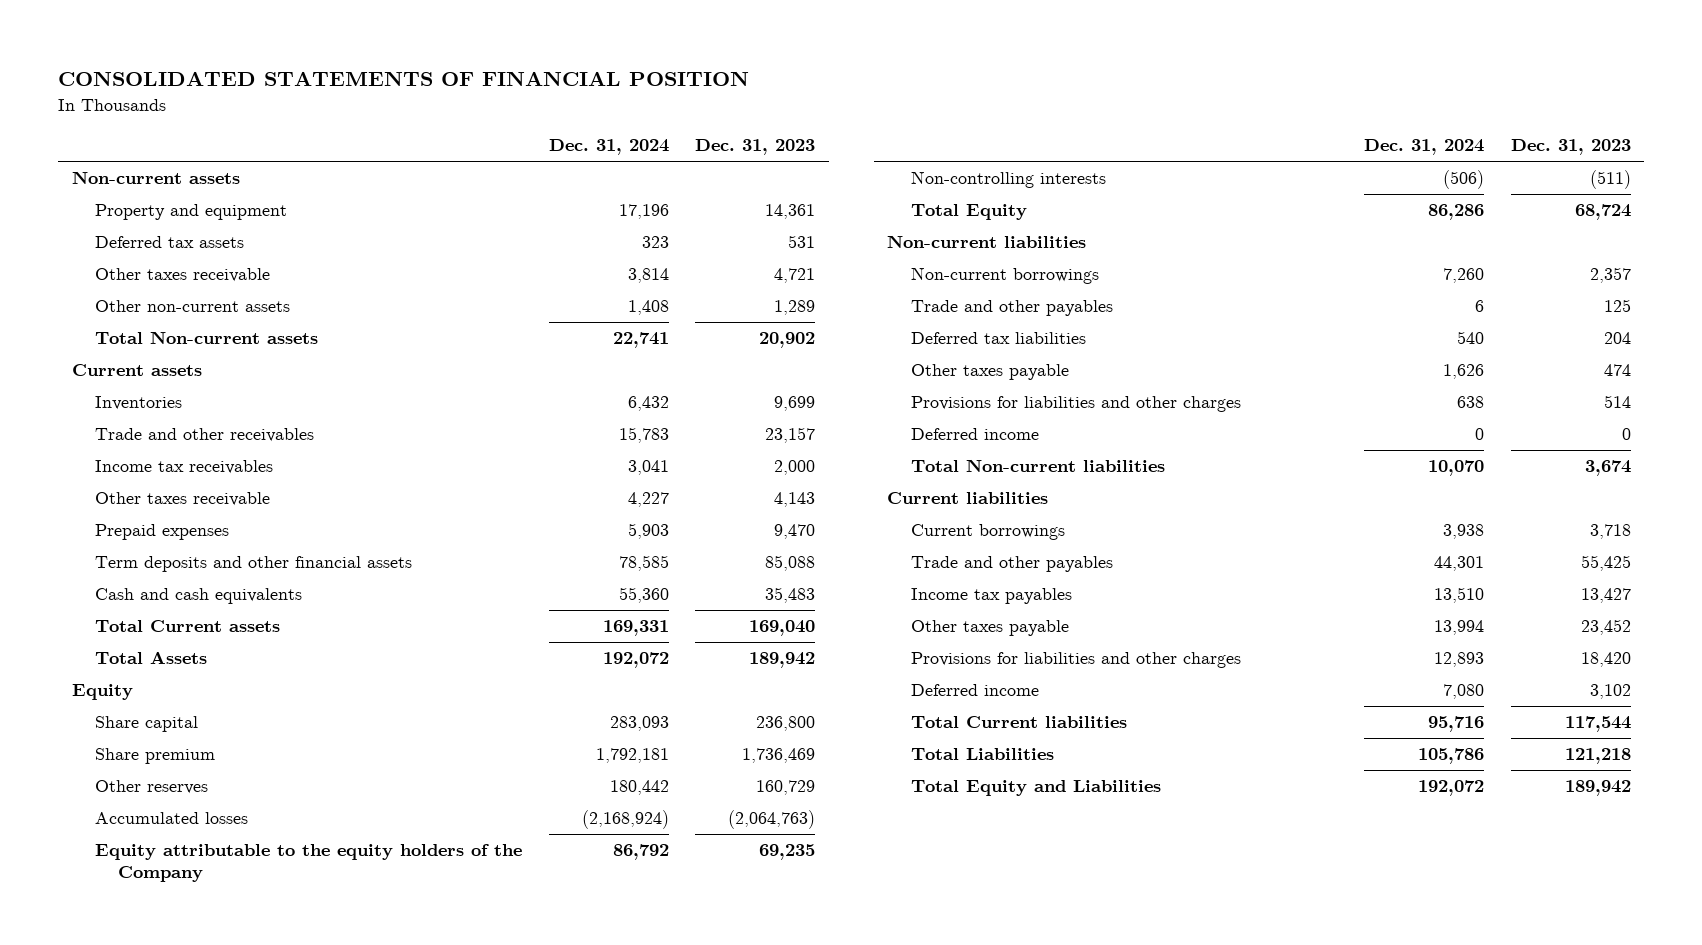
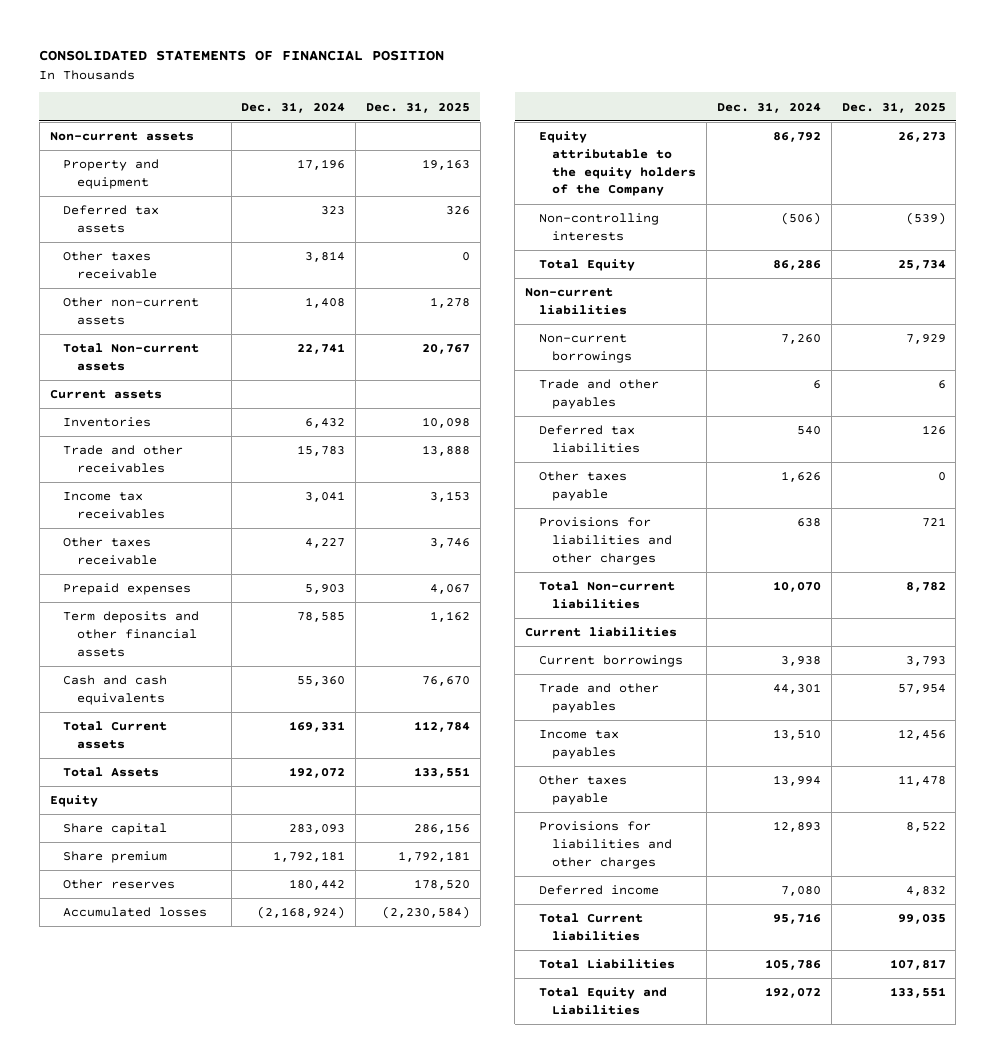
[695,139,816,156] Dec. 31, 2023 -> none
none -> [366,101,471,113] Dec. 31, 2025
[910,428,1039,441] Deferred income -> none

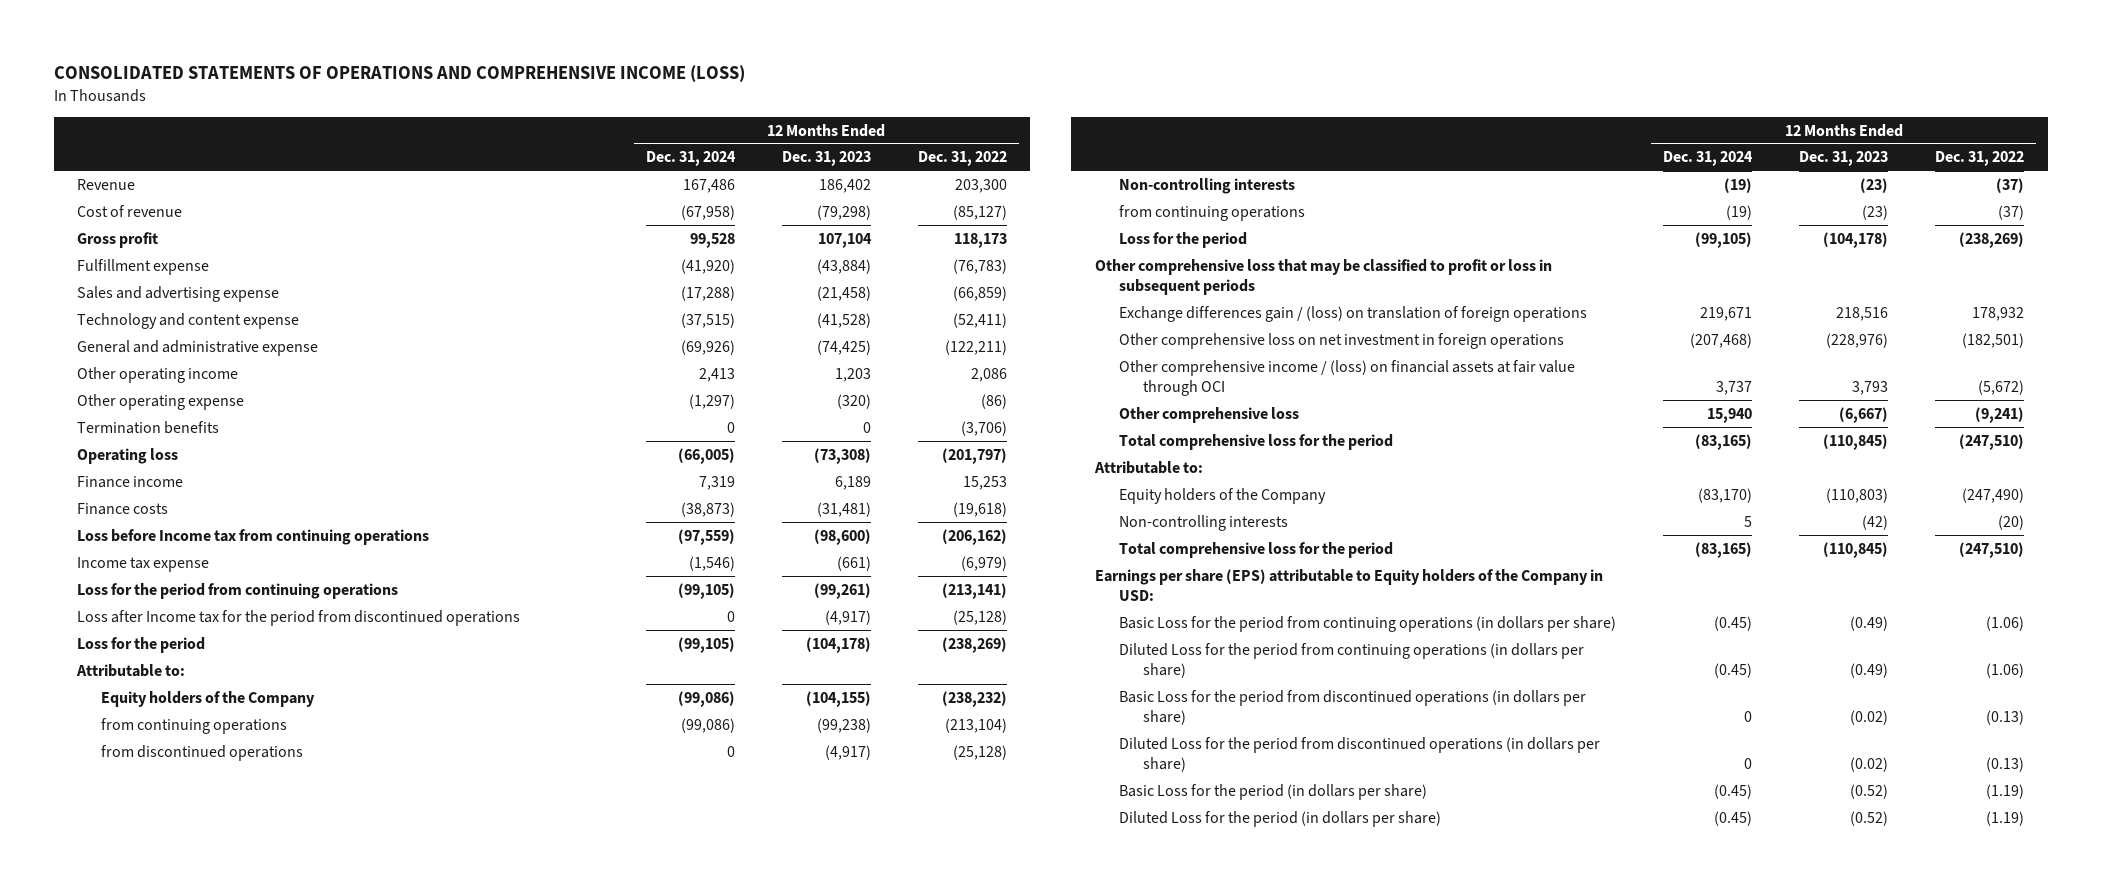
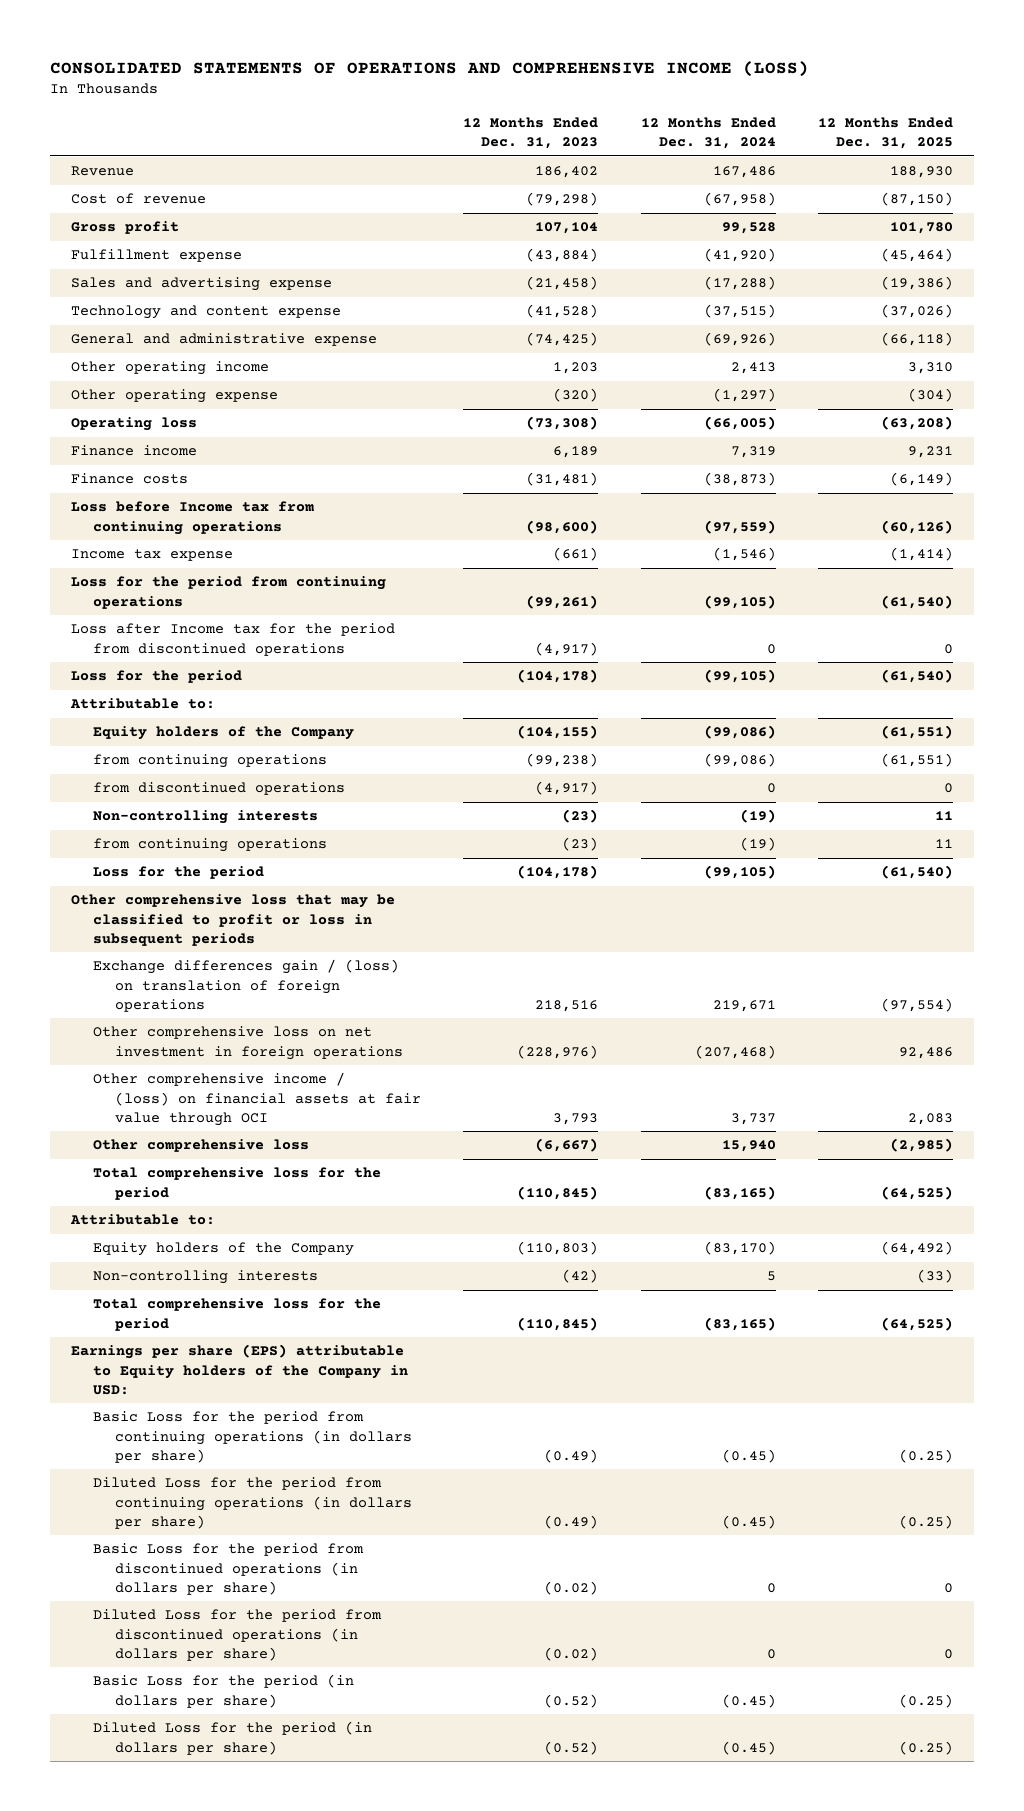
[917,151,1007,167] Dec. 31, 2022 -> none
none -> [817,116,953,150] 12 Months Ended Dec. 31, 2025
[77,420,220,434] Termination benefits -> none

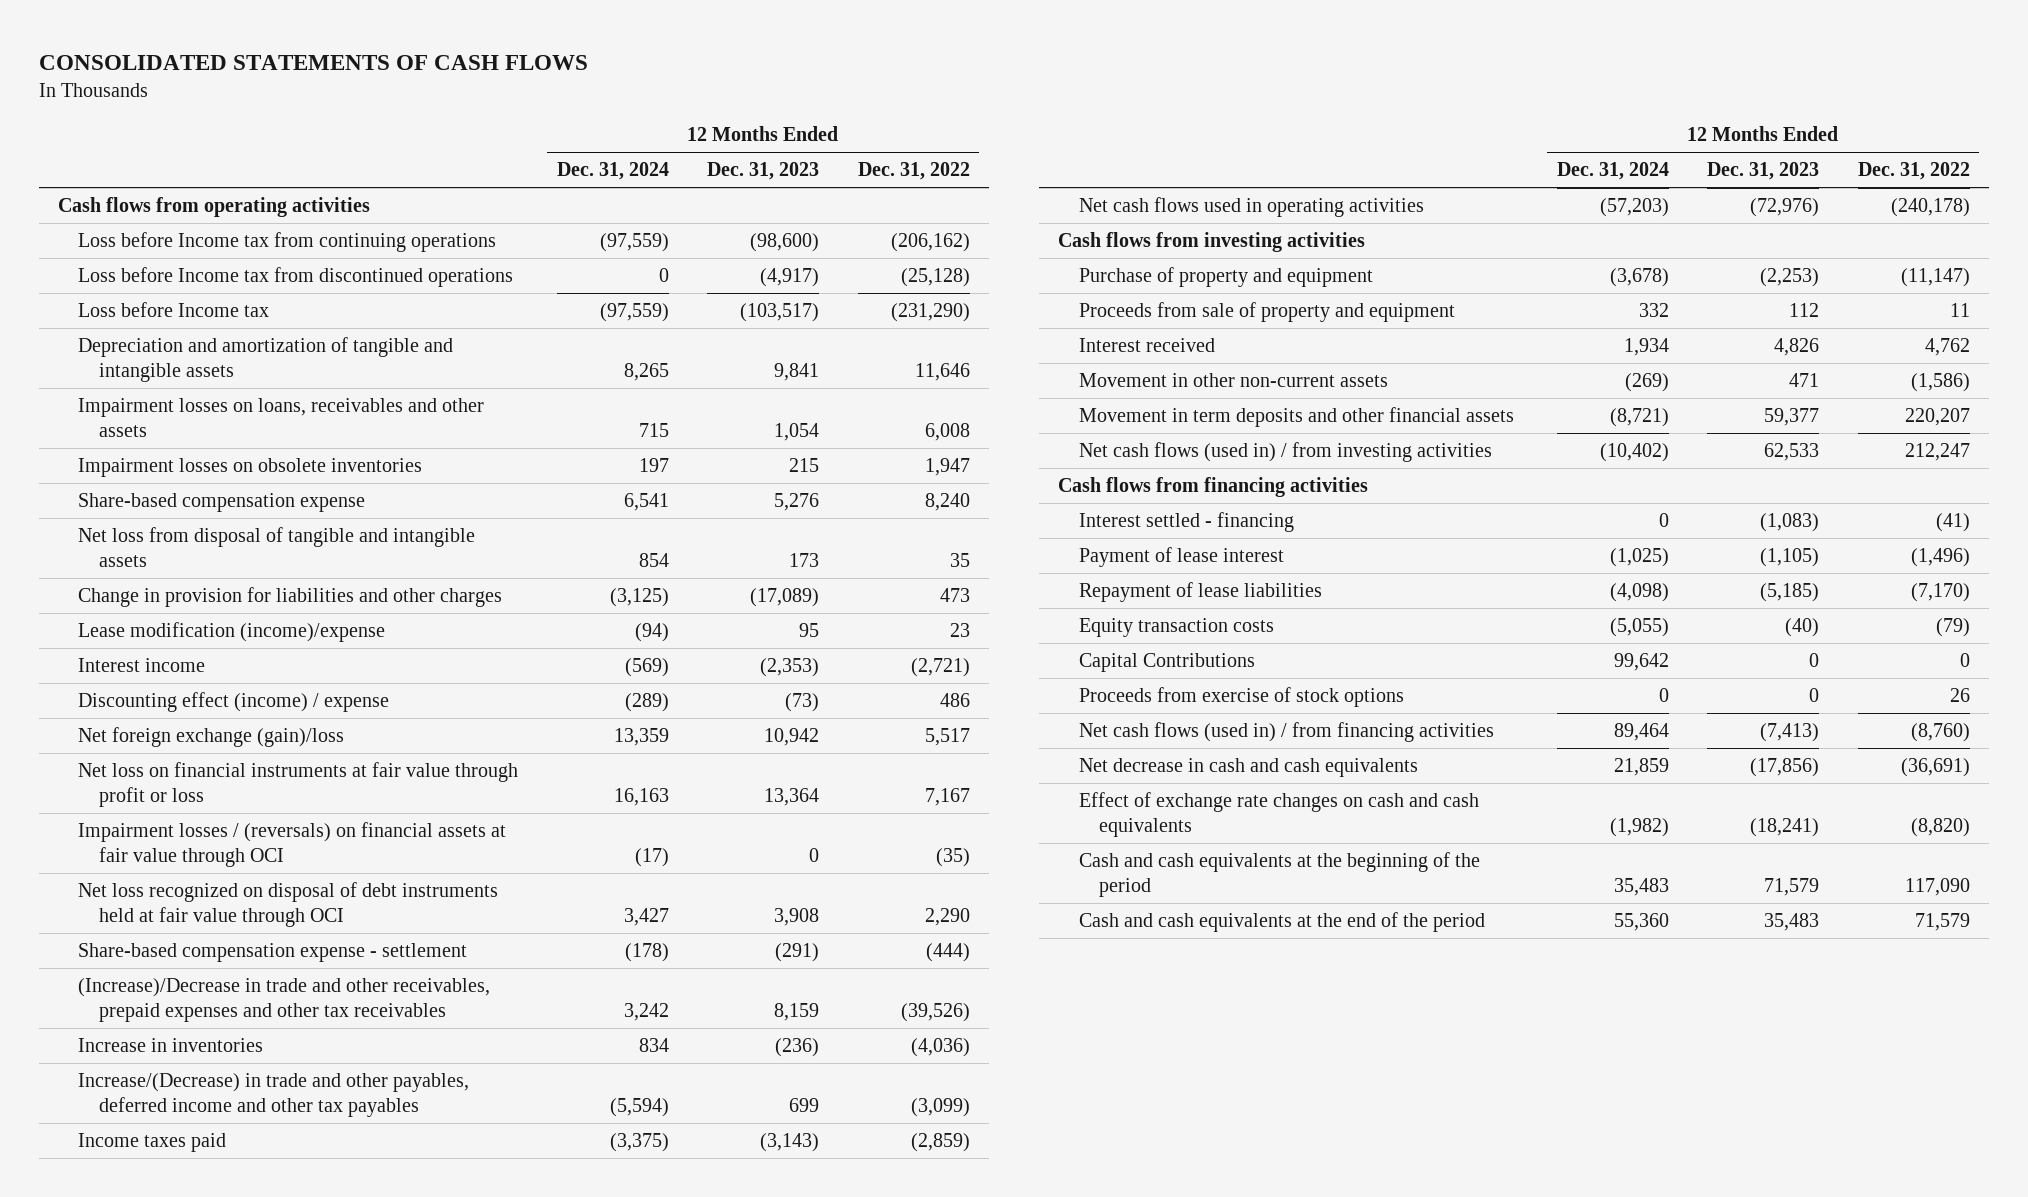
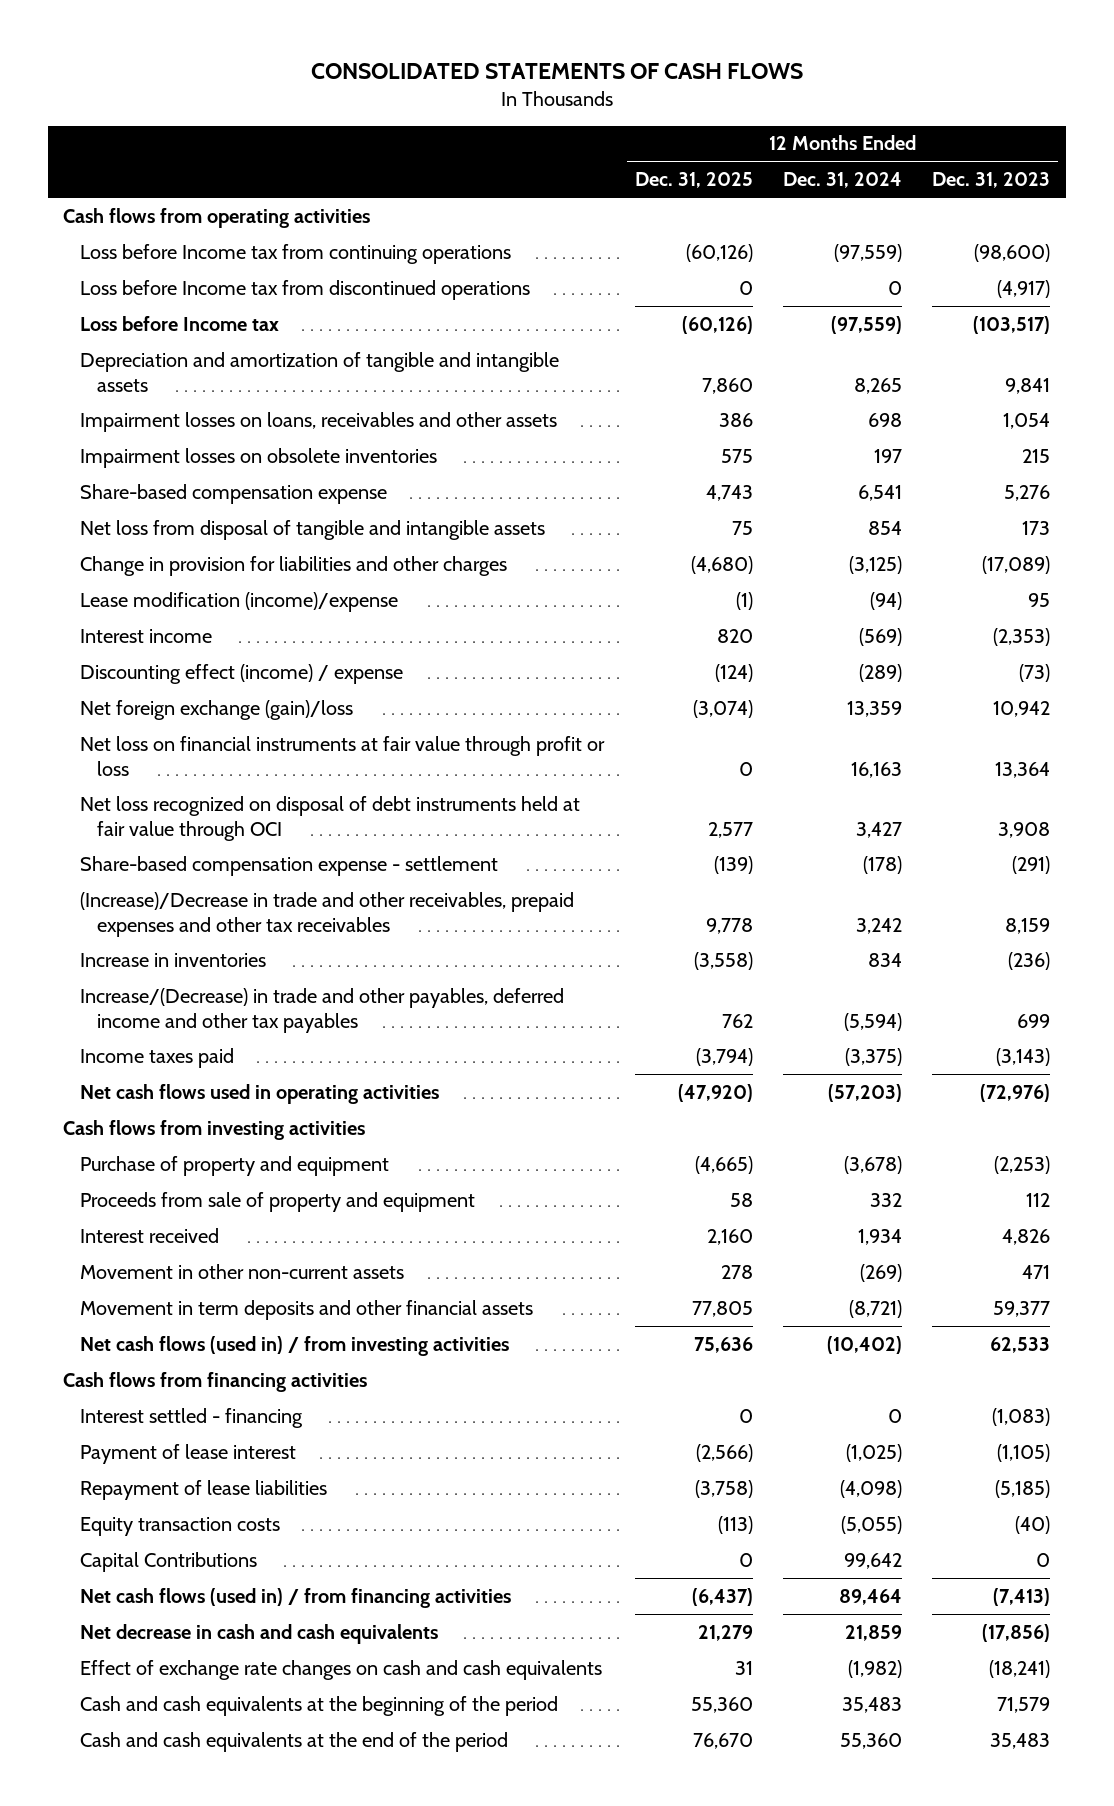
[857,162,970,181] Dec. 31, 2022 -> none
none -> [634,172,753,189] Dec. 31, 2025
[638,423,669,438] 715 -> [868,412,903,427] 698
[78,822,507,868] Impairment losses / (reversals) on financial assets at fair value through OCI -> none
[1078,687,1404,708] Proceeds from exercise of stock options -> none

